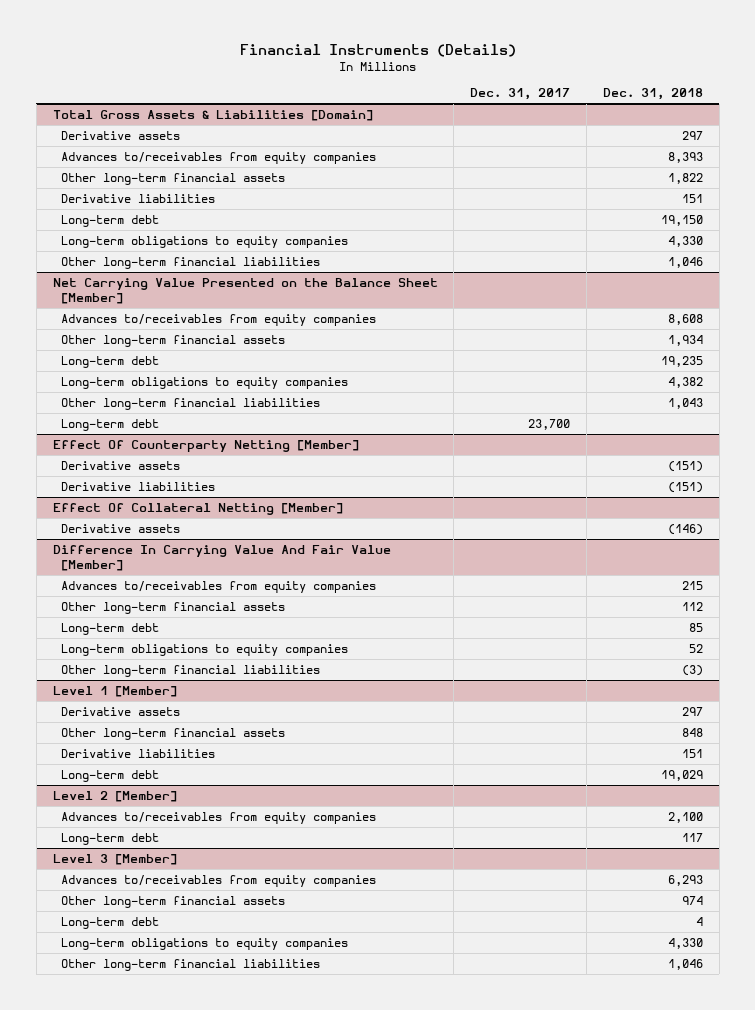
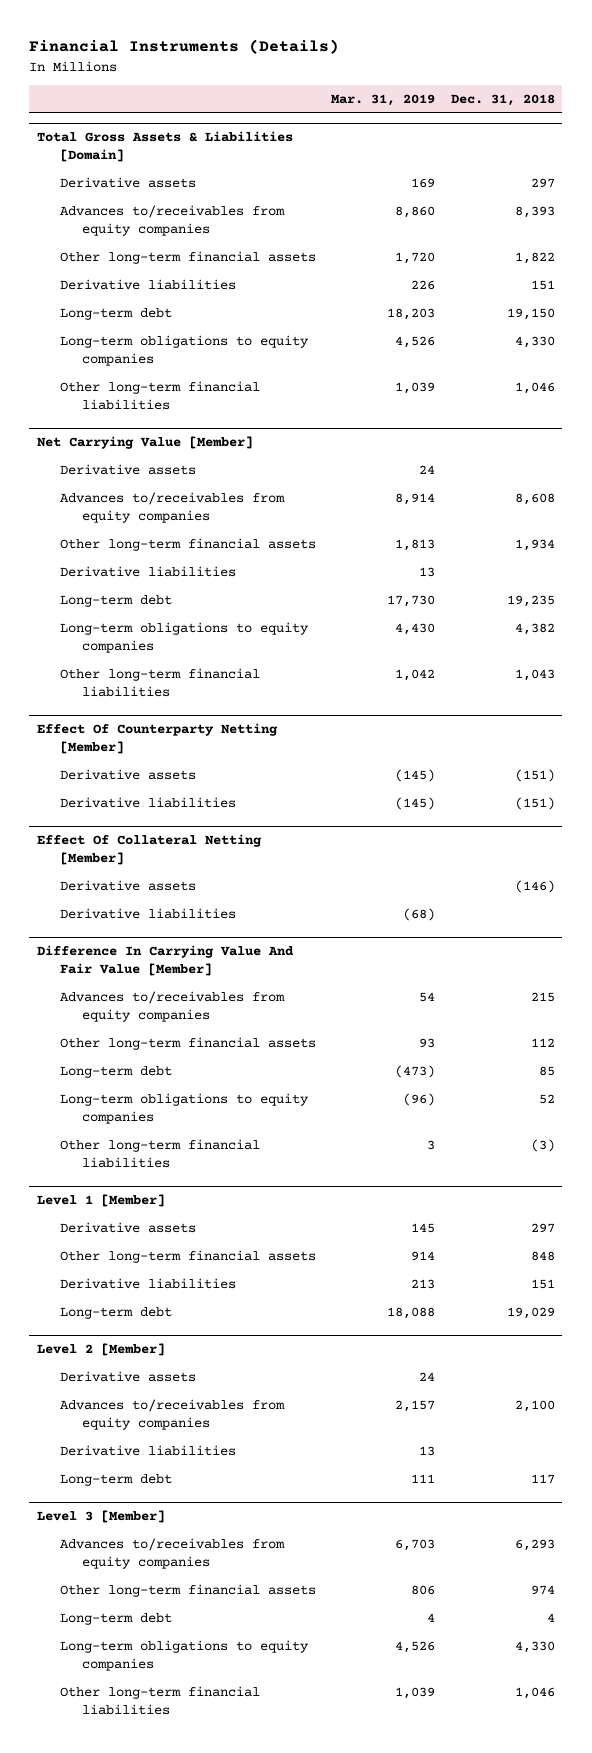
[470,88,571,101] Dec. 31, 2017 -> none
none -> [331,94,436,107] Mar. 31, 2019
[52,277,438,304] Net Carrying Value Presented on the Balance Sheet [Member] -> [36,436,253,450] Net Carrying Value [Member]
none -> [59,464,196,476] Derivative assets
none -> [59,566,236,578] Derivative liabilities
[61,418,160,431] Long-term debt -> none
none -> [59,908,236,920] Derivative liabilities
none -> [59,1371,196,1383] Derivative assets
none -> [59,1445,236,1457] Derivative liabilities

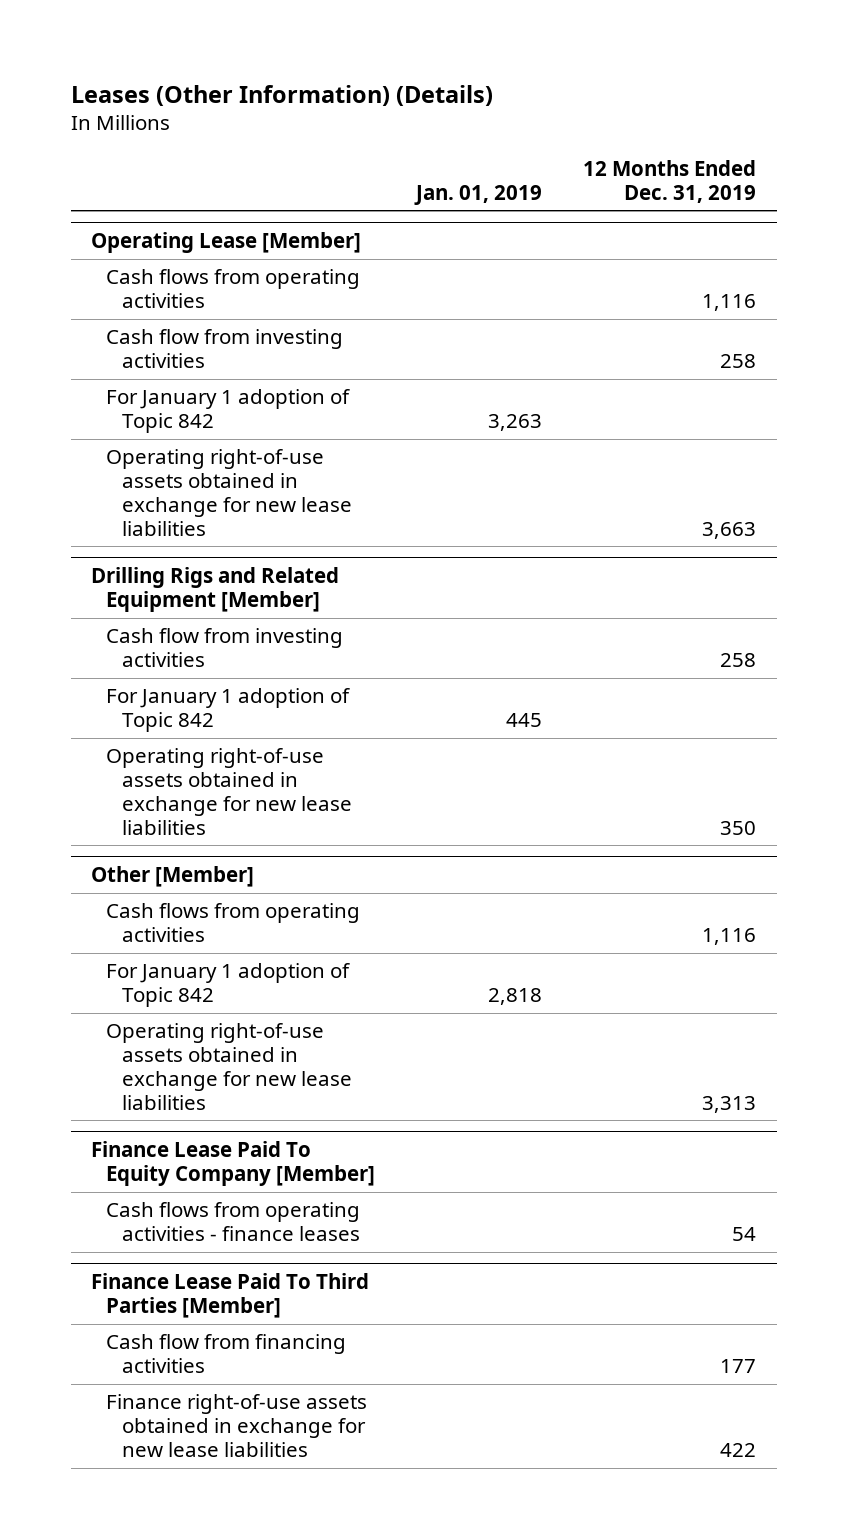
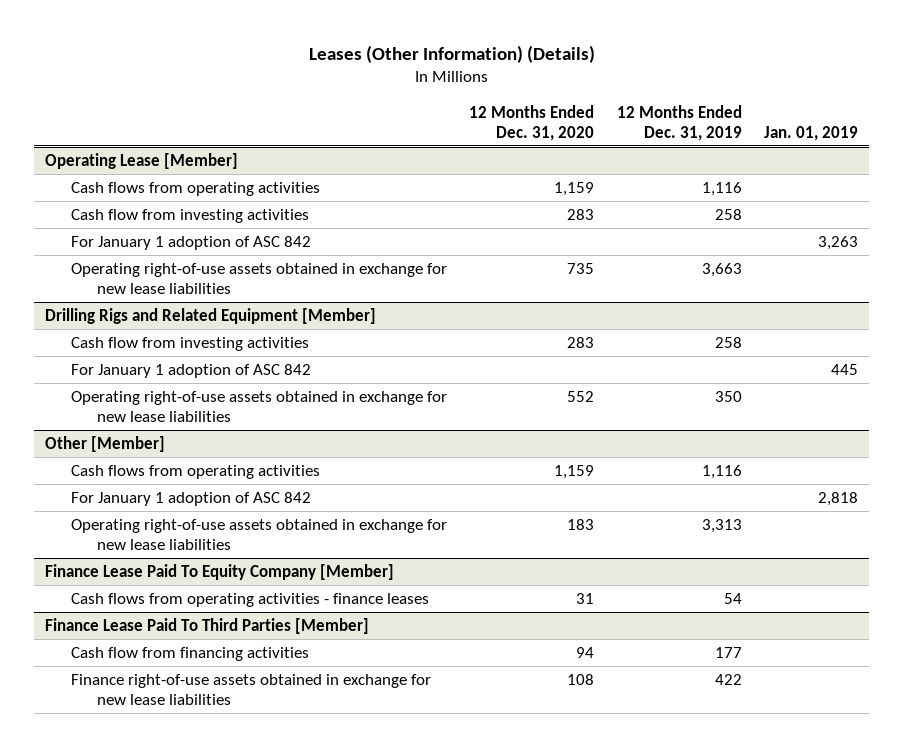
none -> [469,104,595,141] 12 Months Ended Dec. 31, 2020
[106,389,351,434] For January 1 adoption of Topic 842 -> [71,235,312,250] For January 1 adoption of ASC 842
[106,688,351,733] For January 1 adoption of Topic 842 -> [71,363,312,378] For January 1 adoption of ASC 842
[106,963,351,1008] For January 1 adoption of Topic 842 -> [71,491,312,506] For January 1 adoption of ASC 842

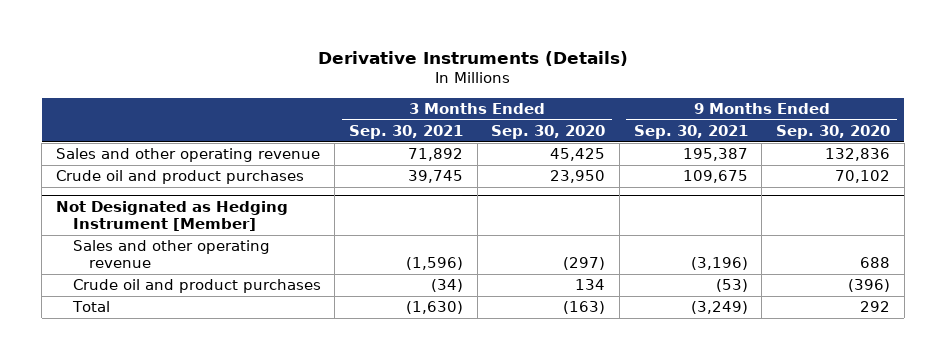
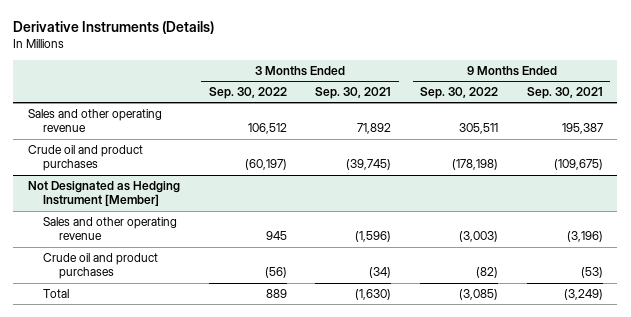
[491,124,606,139] Sep. 30, 2020 -> none
[775,124,890,139] Sep. 30, 2020 -> none
none -> [208,87,287,100] Sep. 30, 2022
none -> [420,87,499,100] Sep. 30, 2022
[407,170,463,184] 39,745 -> [346,159,392,171] (39,745)
[682,170,748,184] 109,675 -> [553,159,603,171] (109,675)

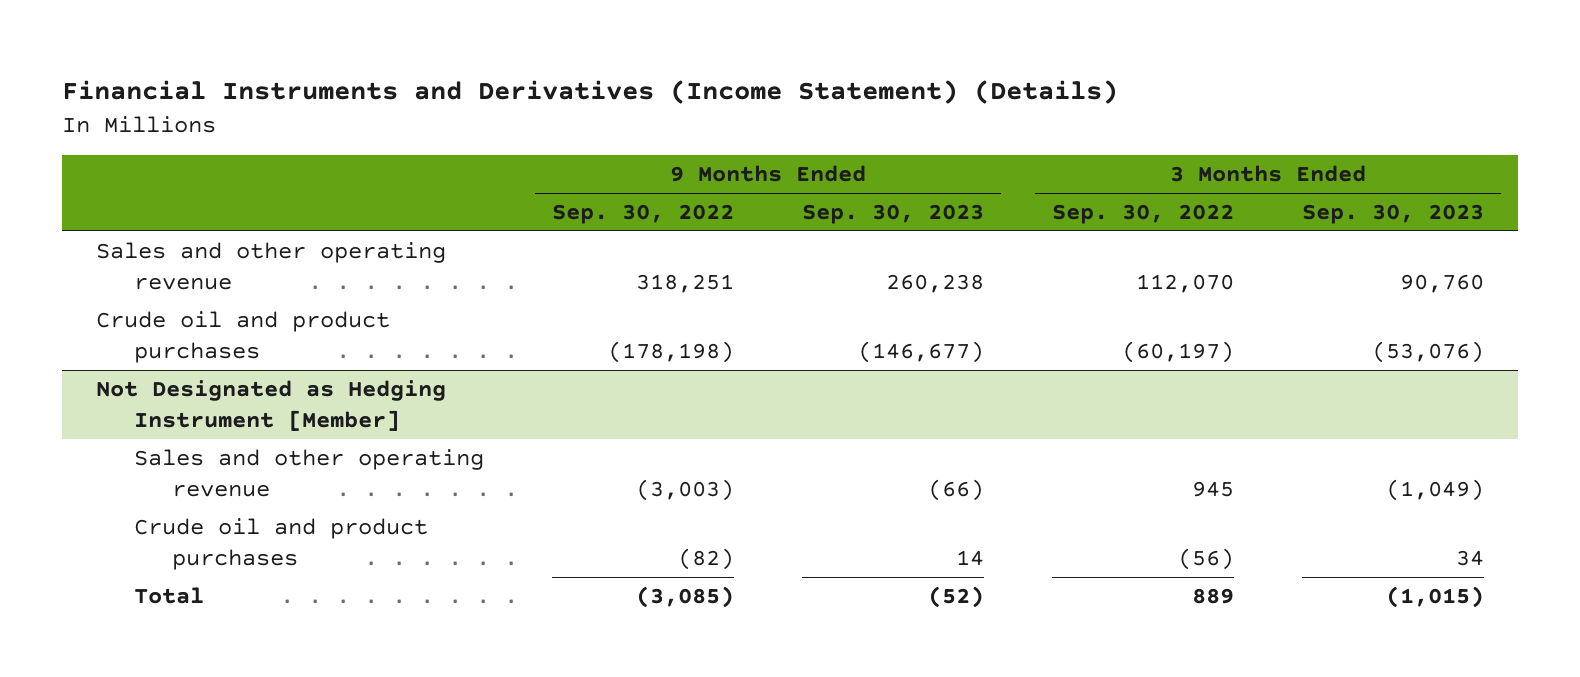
[13,21,215,35] Derivative Instruments (Details) -> [62,80,1119,105] Financial Instruments and Derivatives (Income Statement) (Details)
[315,87,392,100] Sep. 30, 2021 -> none
[526,87,603,100] Sep. 30, 2021 -> none
none -> [802,203,985,224] Sep. 30, 2023
none -> [1301,203,1484,224] Sep. 30, 2023
[247,123,287,135] 106,512 -> [1135,273,1234,293] 112,070
[459,123,499,135] 305,511 -> [636,273,735,293] 318,251

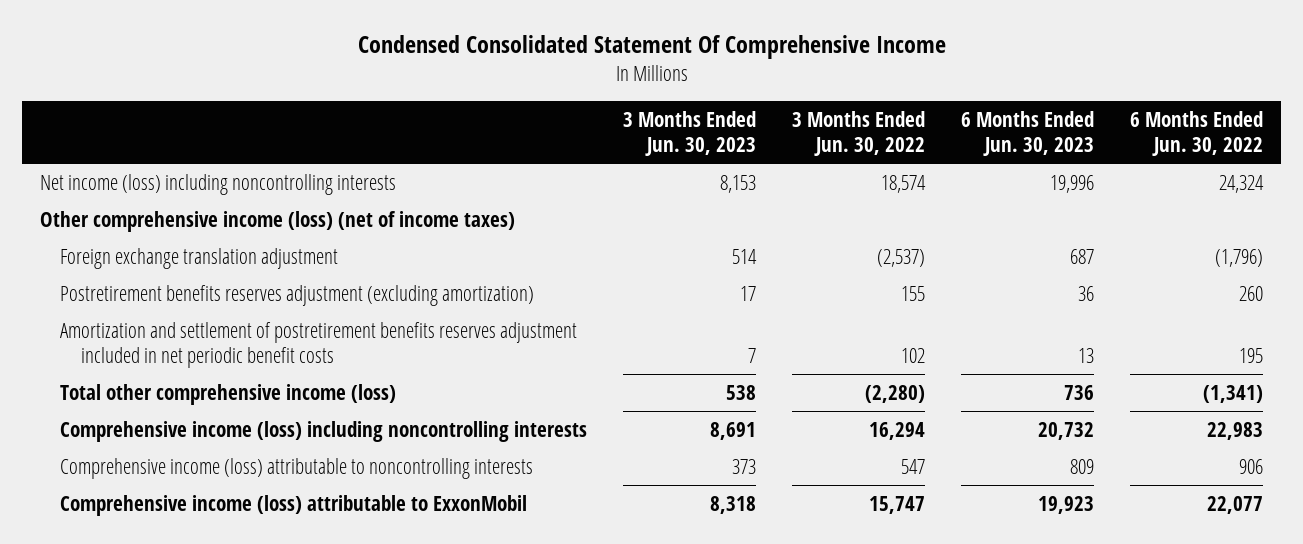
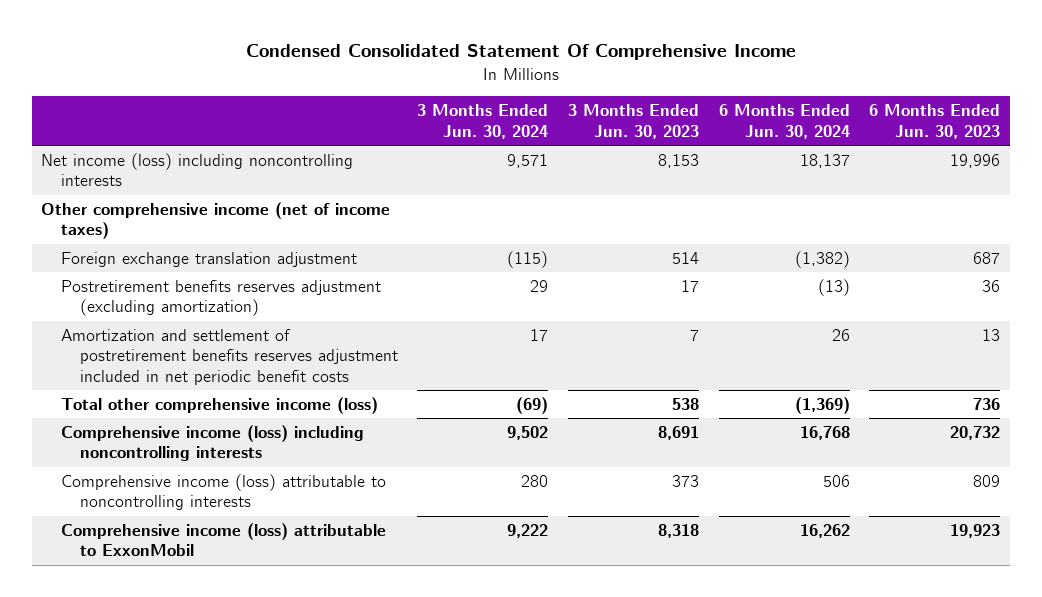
[792,110,926,157] 3 Months Ended Jun. 30, 2022 -> none
[1130,110,1264,157] 6 Months Ended Jun. 30, 2022 -> none
none -> [417,104,549,139] 3 Months Ended Jun. 30, 2024
none -> [718,104,850,139] 6 Months Ended Jun. 30, 2024
[39,210,515,232] Other comprehensive income (loss) (net of income taxes) -> [41,201,391,240] Other comprehensive income (net of income taxes)

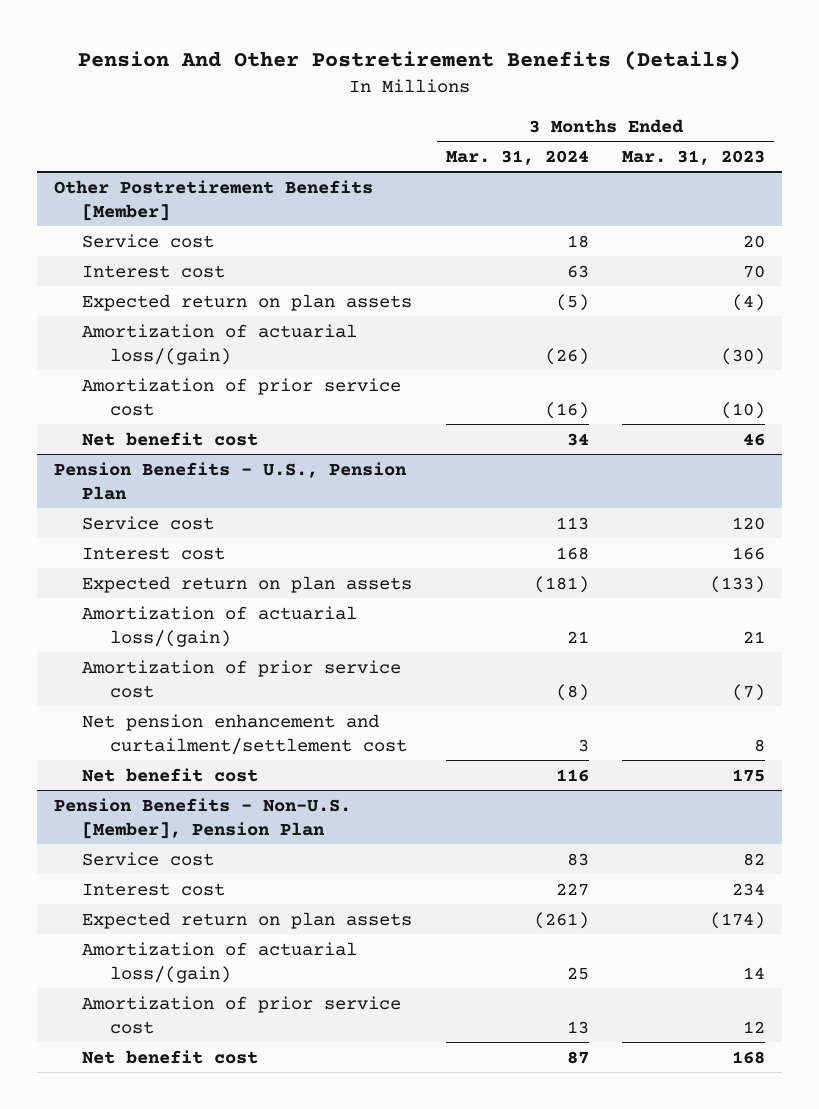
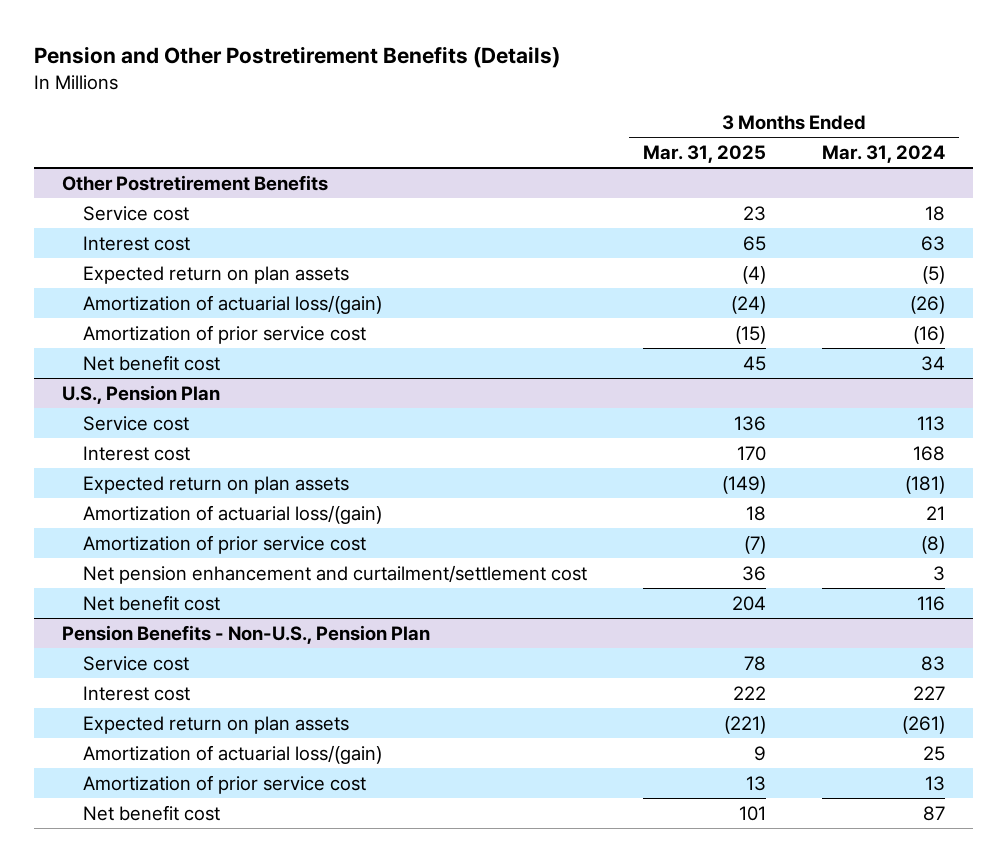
[77,50,741,71] Pension And Other Postretirement Benefits (Details) -> [33,46,560,69] Pension and Other Postretirement Benefits (Details)
[622,149,766,165] Mar. 31, 2023 -> none
none -> [643,144,767,163] Mar. 31, 2025
[53,179,373,221] Other Postretirement Benefits [Member] -> [61,174,328,191] Other Postretirement Benefits
[53,461,407,500] Pension Benefits - U.S., Pension Plan -> [61,384,220,404] U.S., Pension Plan
[53,797,351,839] Pension Benefits - Non-U.S. [Member], Pension Plan -> [61,624,430,644] Pension Benefits - Non-U.S., Pension Plan

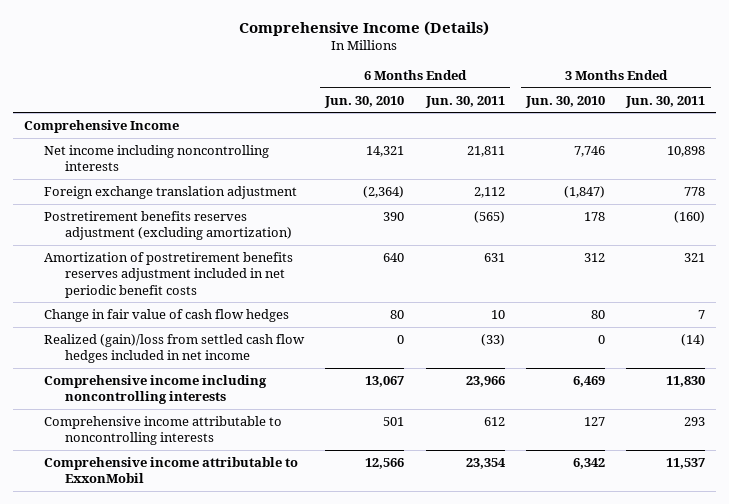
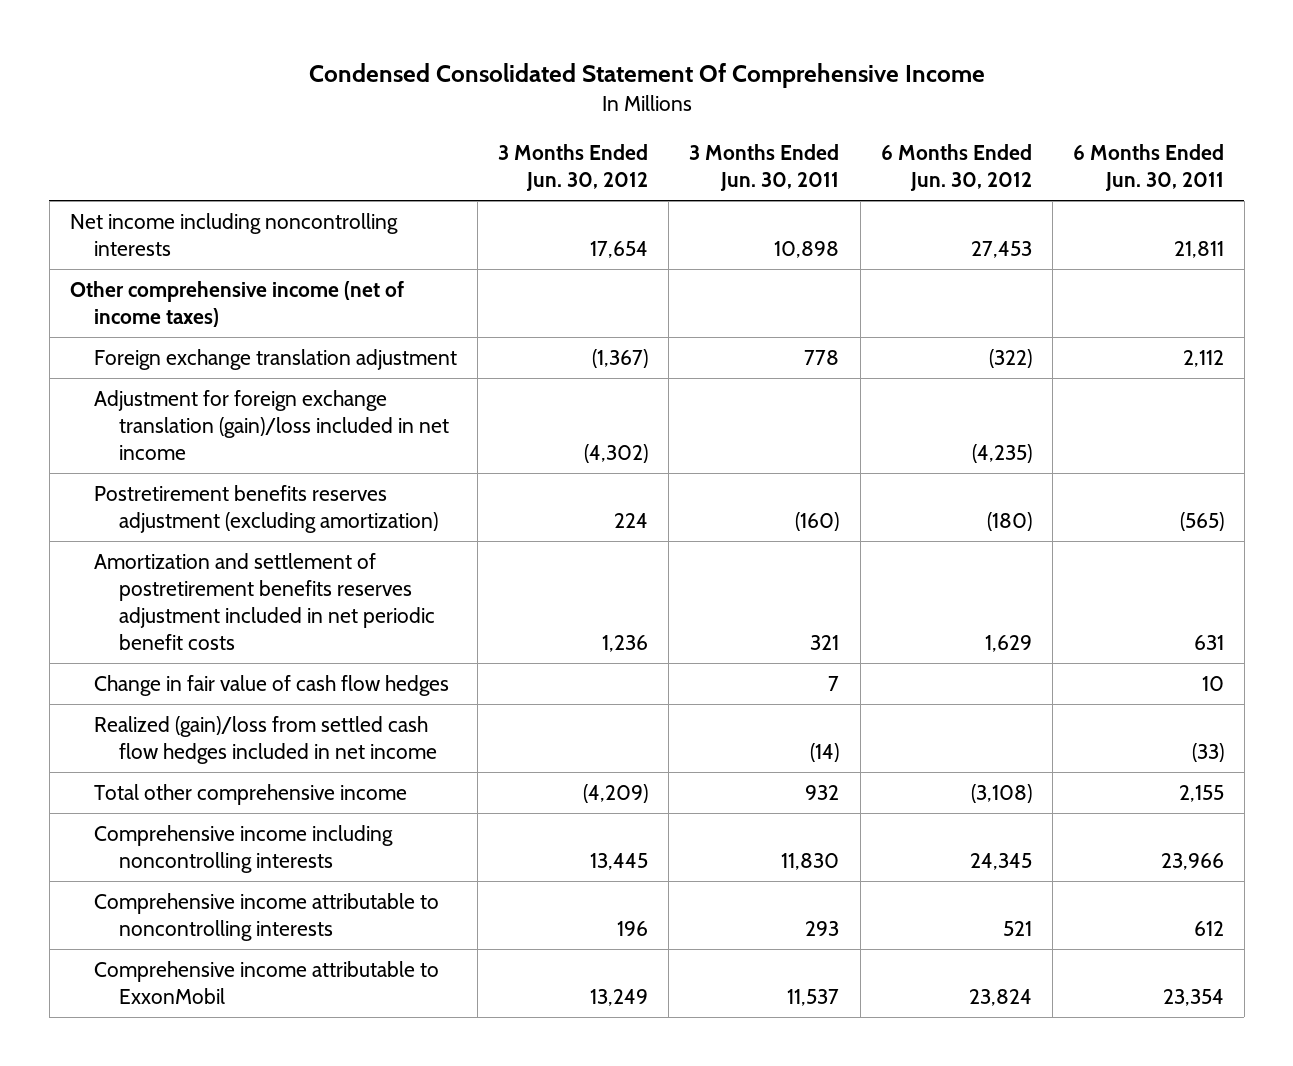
[239,20,490,36] Comprehensive Income (Details) -> [308,63,985,89] Condensed Consolidated Statement Of Comprehensive Income
[324,95,405,108] Jun. 30, 2010 -> none
[525,95,606,108] Jun. 30, 2010 -> none
none -> [498,144,649,192] 3 Months Ended Jun. 30, 2012
none -> [880,144,1032,192] 6 Months Ended Jun. 30, 2012
[23,119,179,133] Comprehensive Income -> none
none -> [69,281,404,328] Other comprehensive income (net of income taxes)
none -> [94,390,450,461] Adjustment for foreign exchange translation (gain)/loss included in net income
[44,251,294,298] Amortization of postretirement benefits reserves adjustment included in net periodic benefit costs -> [94,553,436,651] Amortization and settlement of postretirement benefits reserves adjustment included in net periodic benefit costs
none -> [94,784,408,806] Total other comprehensive income

